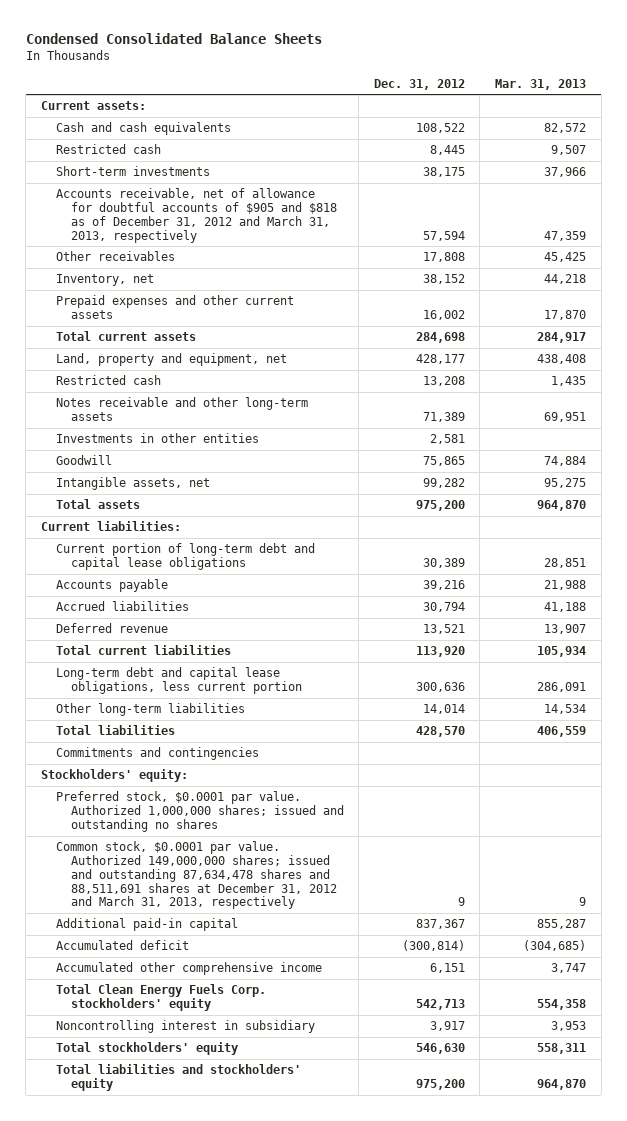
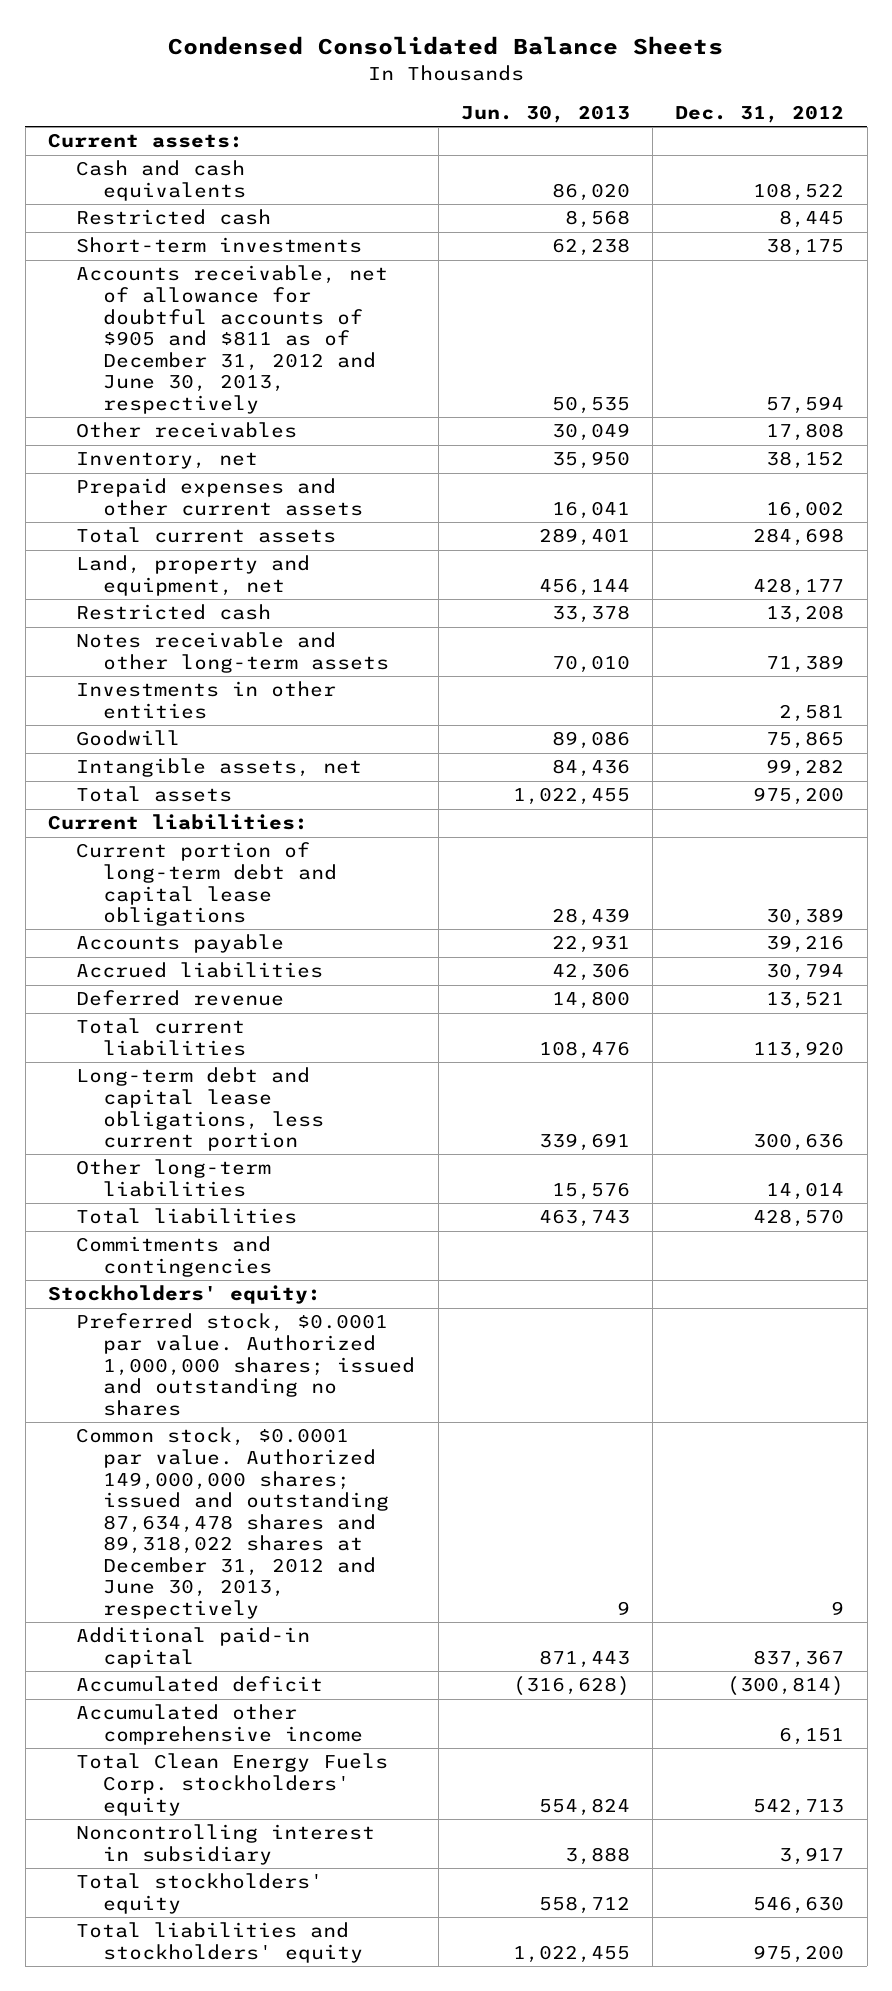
[495,78,587,90] Mar. 31, 2013 -> none
none -> [460,104,630,123] Jun. 30, 2013
[55,188,337,243] Accounts receivable, net of allowance for doubtful accounts of $905 and $818 as of December 31, 2012 and March 31, 2013, respectively -> [75,265,388,414] Accounts receivable, net of allowance for doubtful accounts of $905 and $811 as of December 31, 2012 and June 30, 2013, respectively
[55,841,337,910] Common stock, $0.0001 par value. Authorized 149,000,000 shares; issued and outstanding 87,634,478 shares and 88,511,691 shares at December 31, 2012 and March 31, 2013, respectively -> [75,1427,390,1619] Common stock, $0.0001 par value. Authorized 149,000,000 shares; issued and outstanding 87,634,478 shares and 89,318,022 shares at December 31, 2012 and June 30, 2013, respectively

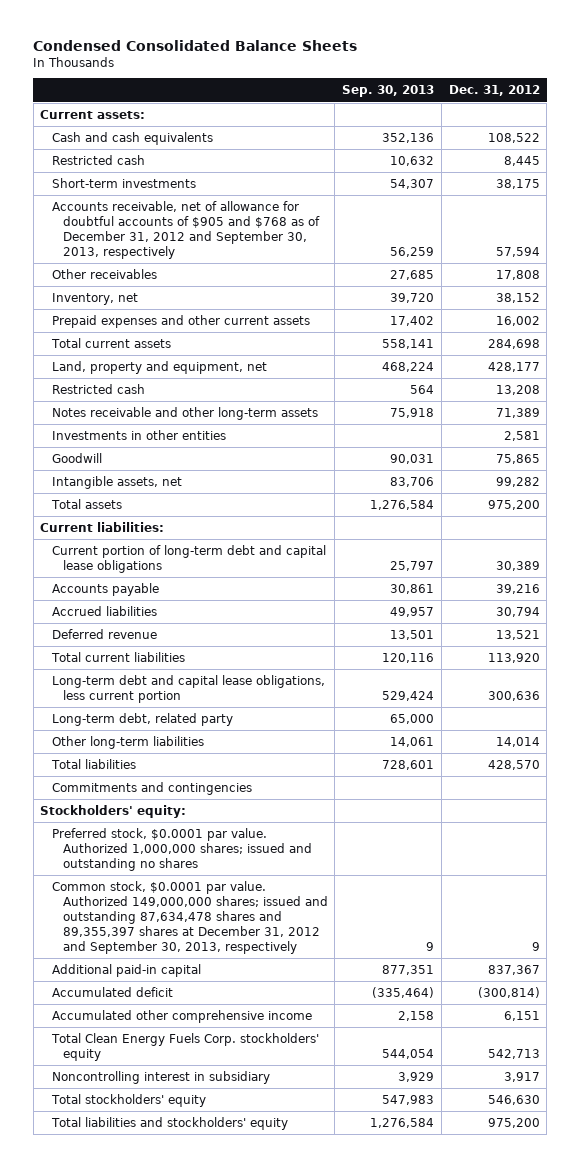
[460,104,630,123] Jun. 30, 2013 -> none
none -> [342,85,435,98] Sep. 30, 2013
[75,265,388,414] Accounts receivable, net of allowance for doubtful accounts of $905 and $811 as of December 31, 2012 and June 30, 2013, respectively -> [51,200,320,259] Accounts receivable, net of allowance for doubtful accounts of $905 and $768 as of December 31, 2012 and September 30, 2013, respectively
none -> [51,712,233,726] Long-term debt, related party
[75,1427,390,1619] Common stock, $0.0001 par value. Authorized 149,000,000 shares; issued and outstanding 87,634,478 shares and 89,318,022 shares at December 31, 2012 and June 30, 2013, respectively -> [51,880,328,954] Common stock, $0.0001 par value. Authorized 149,000,000 shares; issued and outstanding 87,634,478 shares and 89,355,397 shares at December 31, 2012 and September 30, 2013, respectively

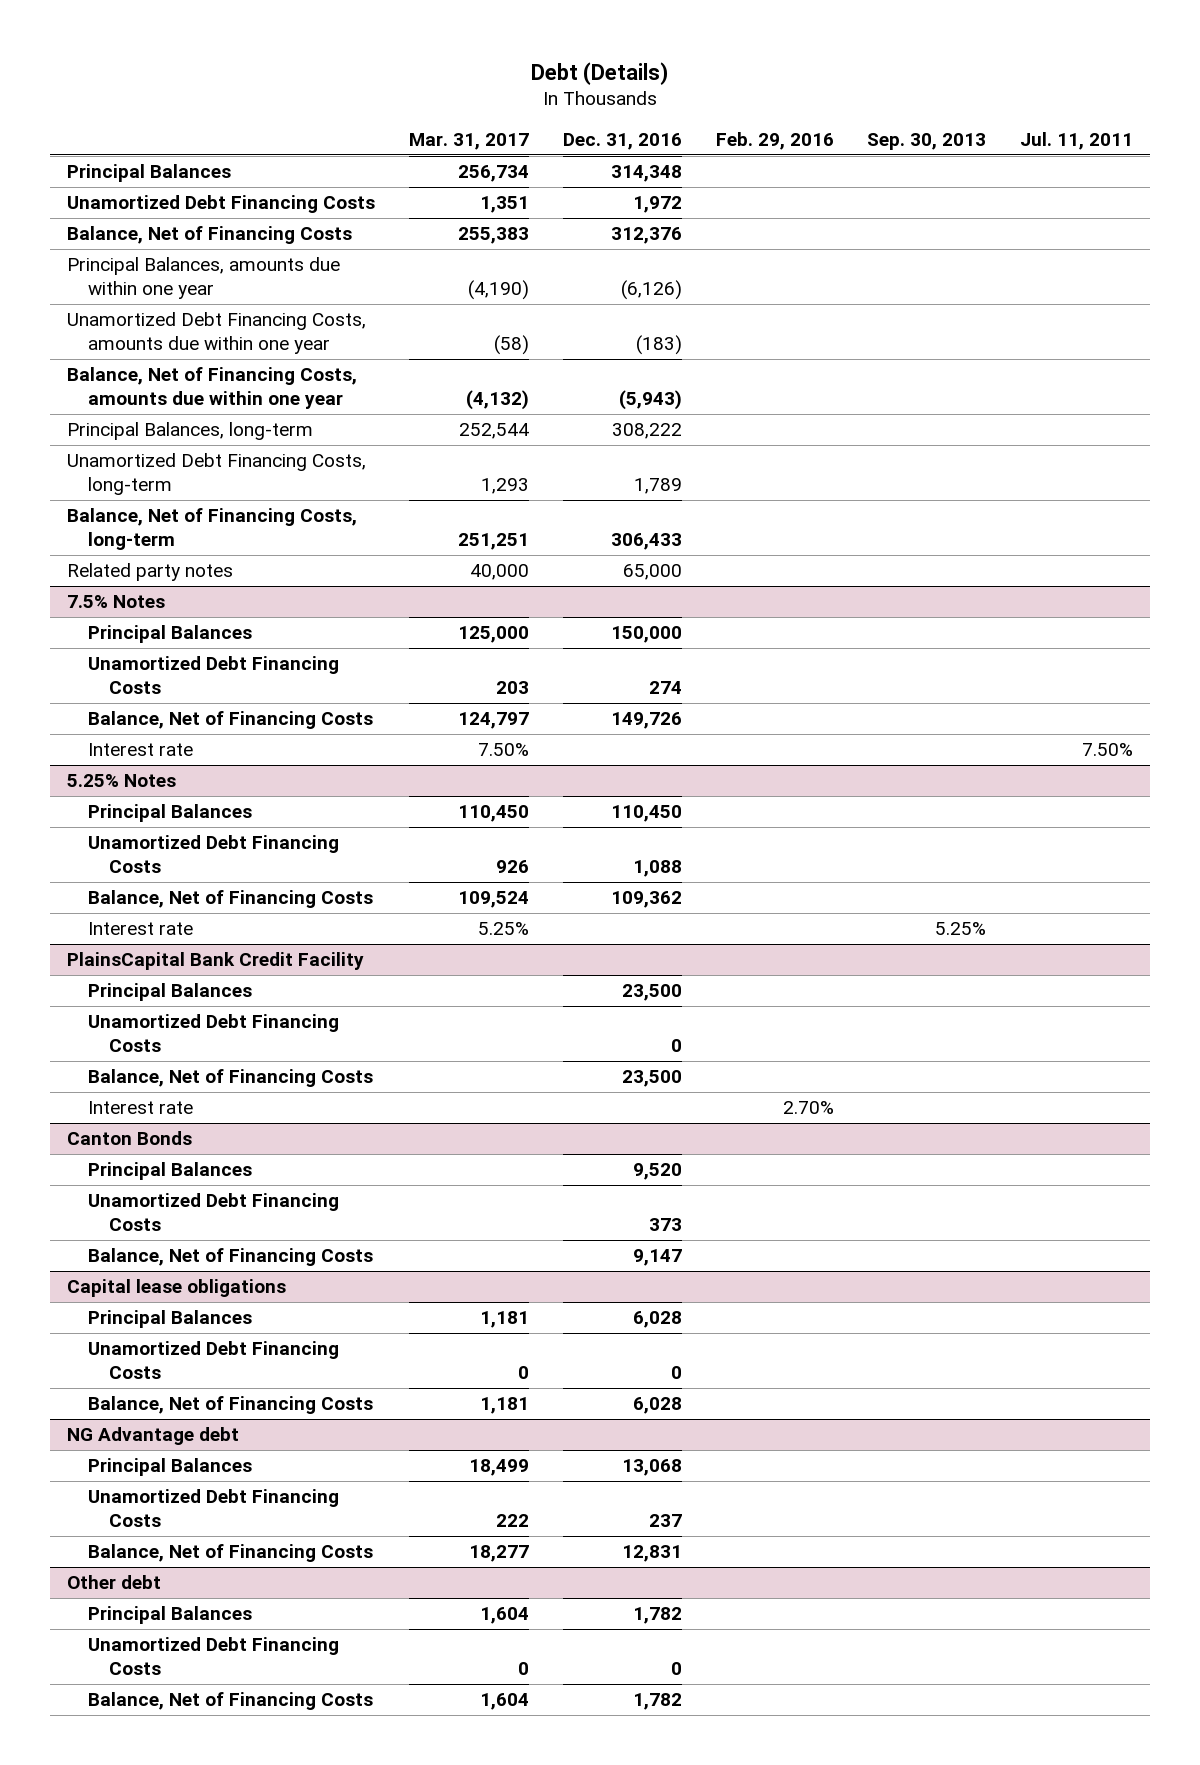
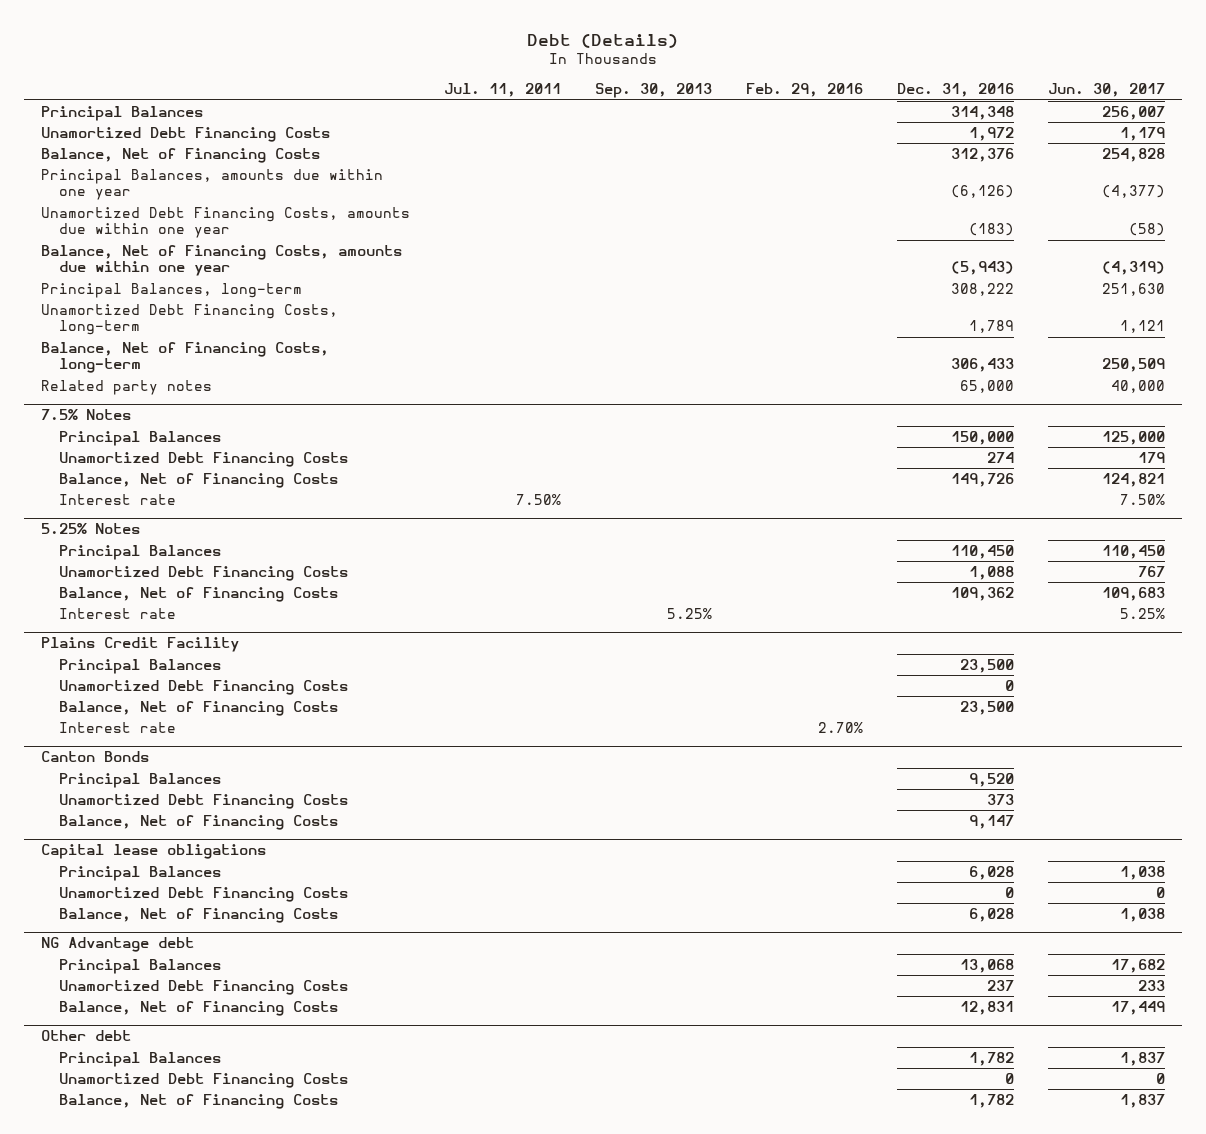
[409,133,530,151] Mar. 31, 2017 -> none
none -> [1047,83,1165,98] Jun. 30, 2017
[67,952,365,971] PlainsCapital Bank Credit Facility -> [41,637,240,653] Plains Credit Facility

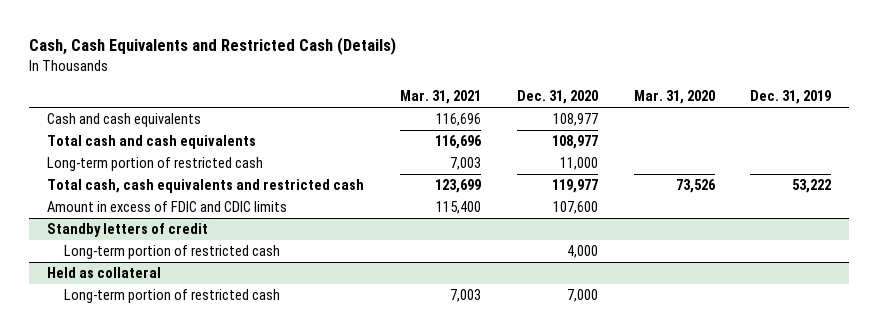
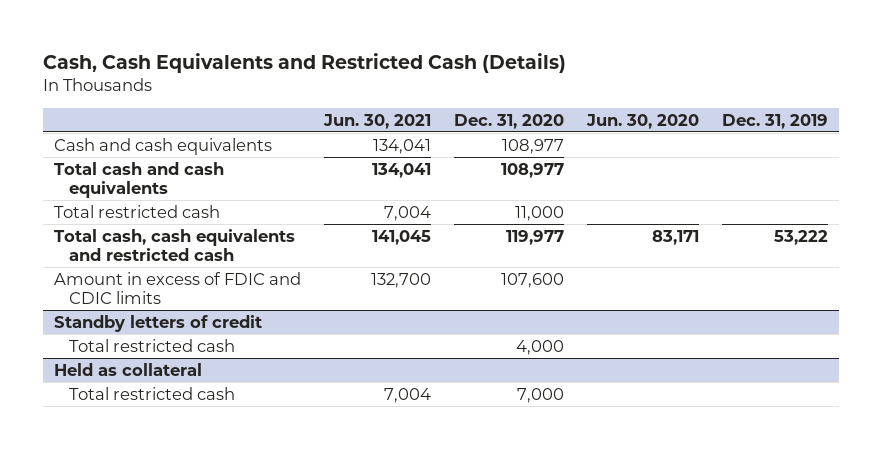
[399,90,481,105] Mar. 31, 2021 -> none
[633,90,715,105] Mar. 31, 2020 -> none
none -> [323,113,432,129] Jun. 30, 2021
none -> [586,113,700,129] Jun. 30, 2020
[47,157,264,172] Long-term portion of restricted cash -> [54,204,221,218] Total restricted cash
[64,245,281,260] Long-term portion of restricted cash -> [68,338,235,352] Total restricted cash
[64,289,281,304] Long-term portion of restricted cash -> [68,386,235,400] Total restricted cash

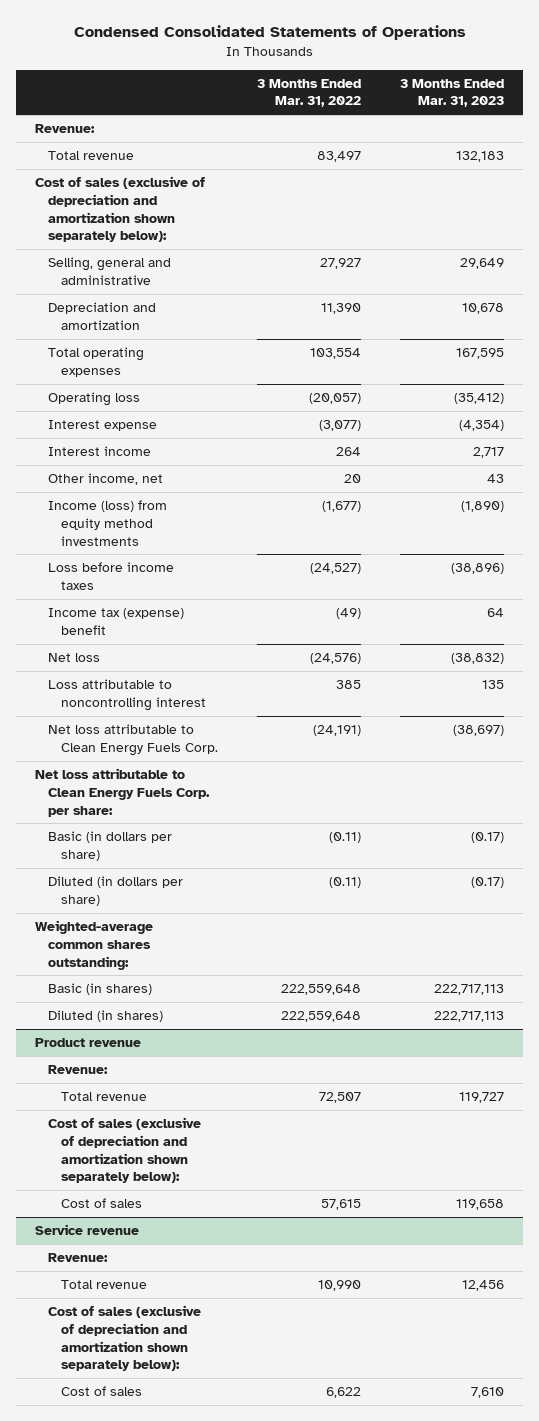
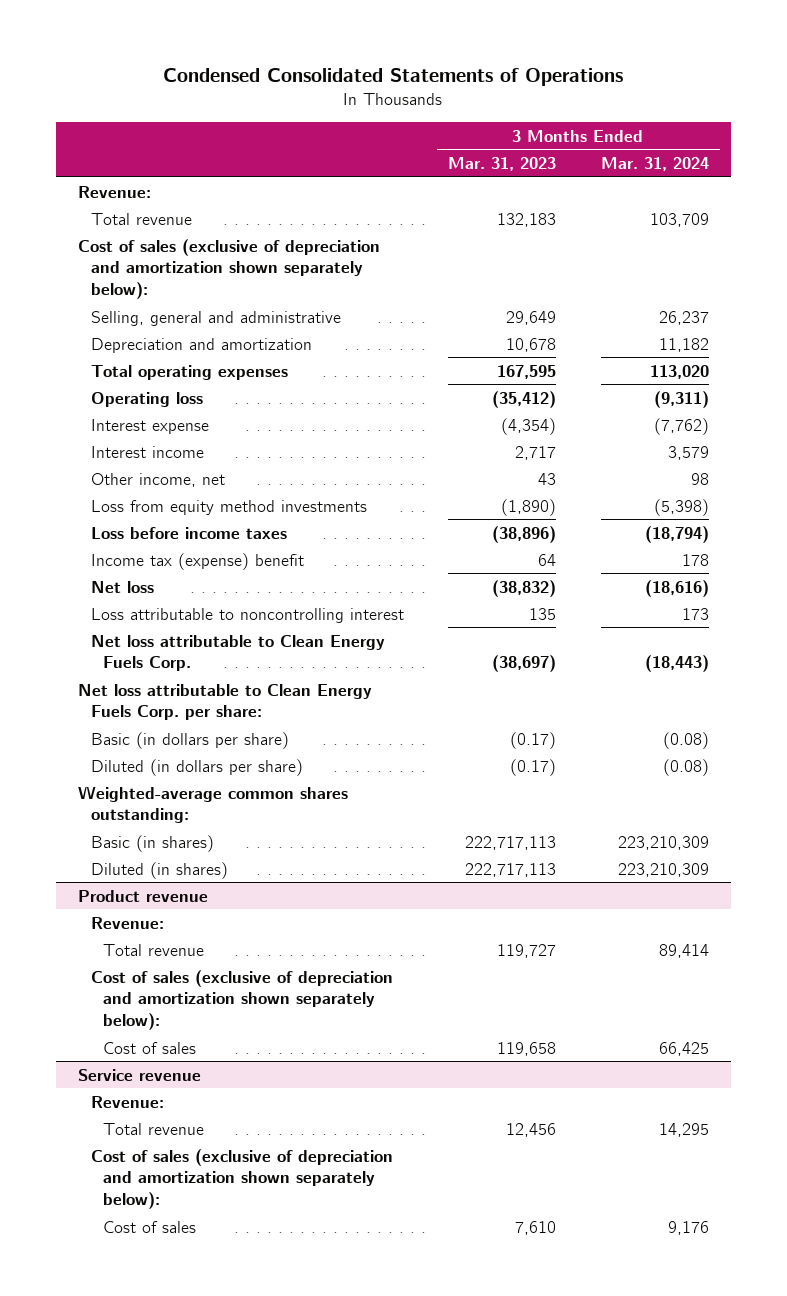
[256,78,361,108] 3 Months Ended Mar. 31, 2022 -> none
none -> [600,156,709,171] Mar. 31, 2024
[48,500,168,546] Income (loss) from equity method investments -> [90,499,367,515] Loss from equity method investments

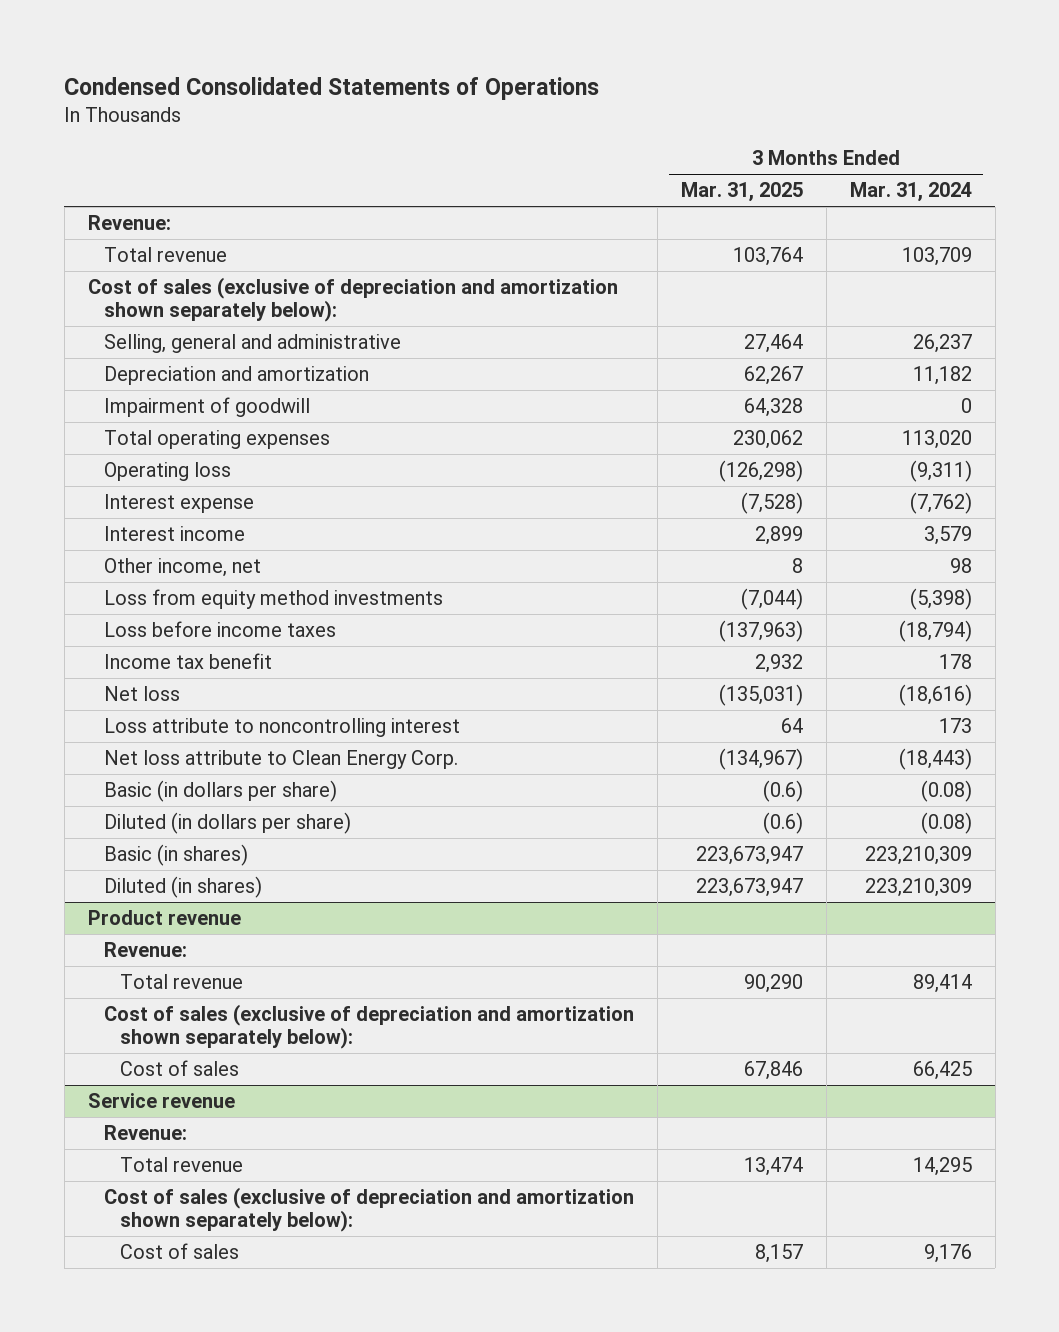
[448,156,557,171] Mar. 31, 2023 -> none
none -> [680,182,803,203] Mar. 31, 2025
none -> [103,397,310,418] Impairment of goodwill
[90,552,304,570] Income tax (expense) benefit -> [103,653,272,670] Income tax benefit
[78,683,373,721] Net loss attributable to Clean Energy Fuels Corp. per share: -> none
[90,607,404,623] Loss attributable to noncontrolling interest -> [103,718,460,738] Loss attribute to noncontrolling interest
[90,634,385,672] Net loss attributable to Clean Energy Fuels Corp. -> [103,750,458,770] Net loss attribute to Clean Energy Corp.
[78,785,349,824] Weighted-average common shares outstanding: -> none

